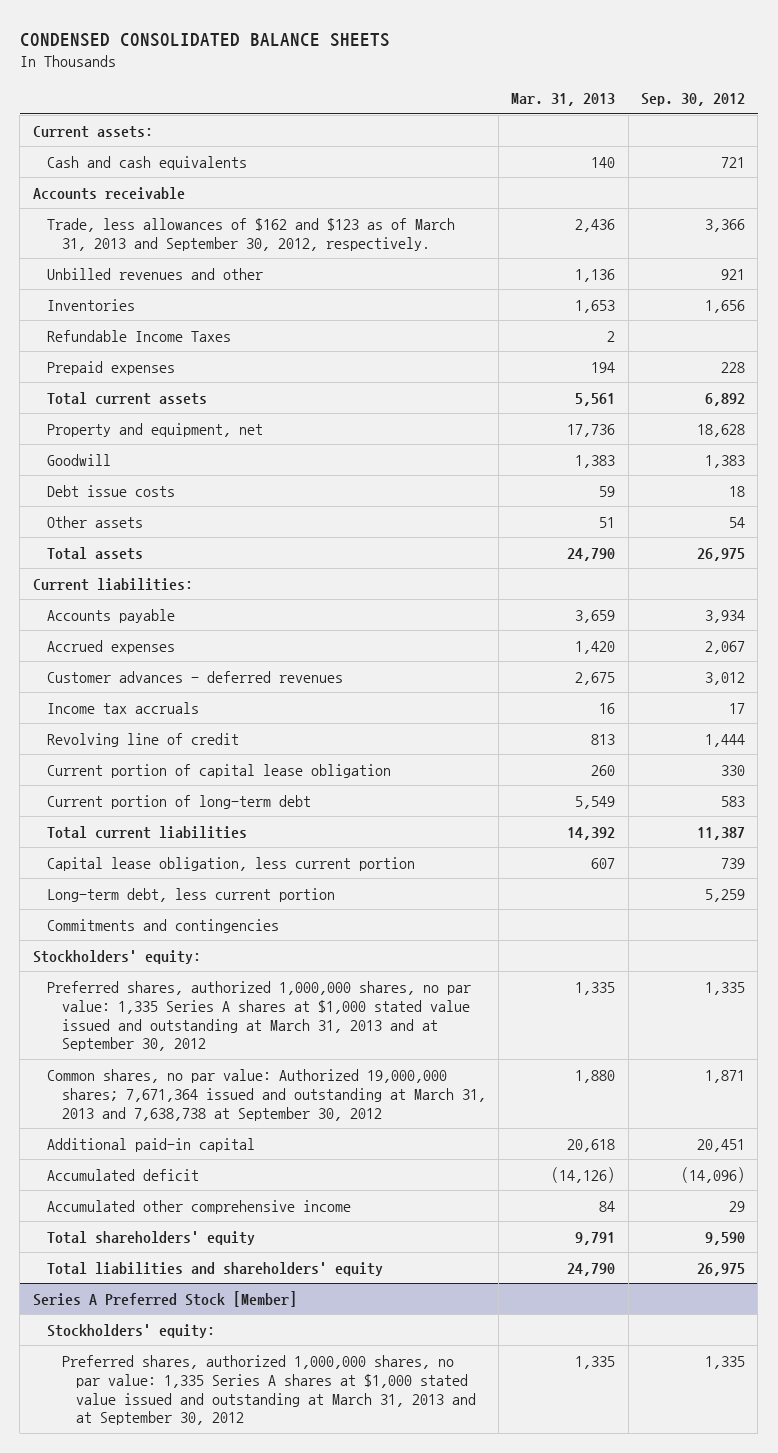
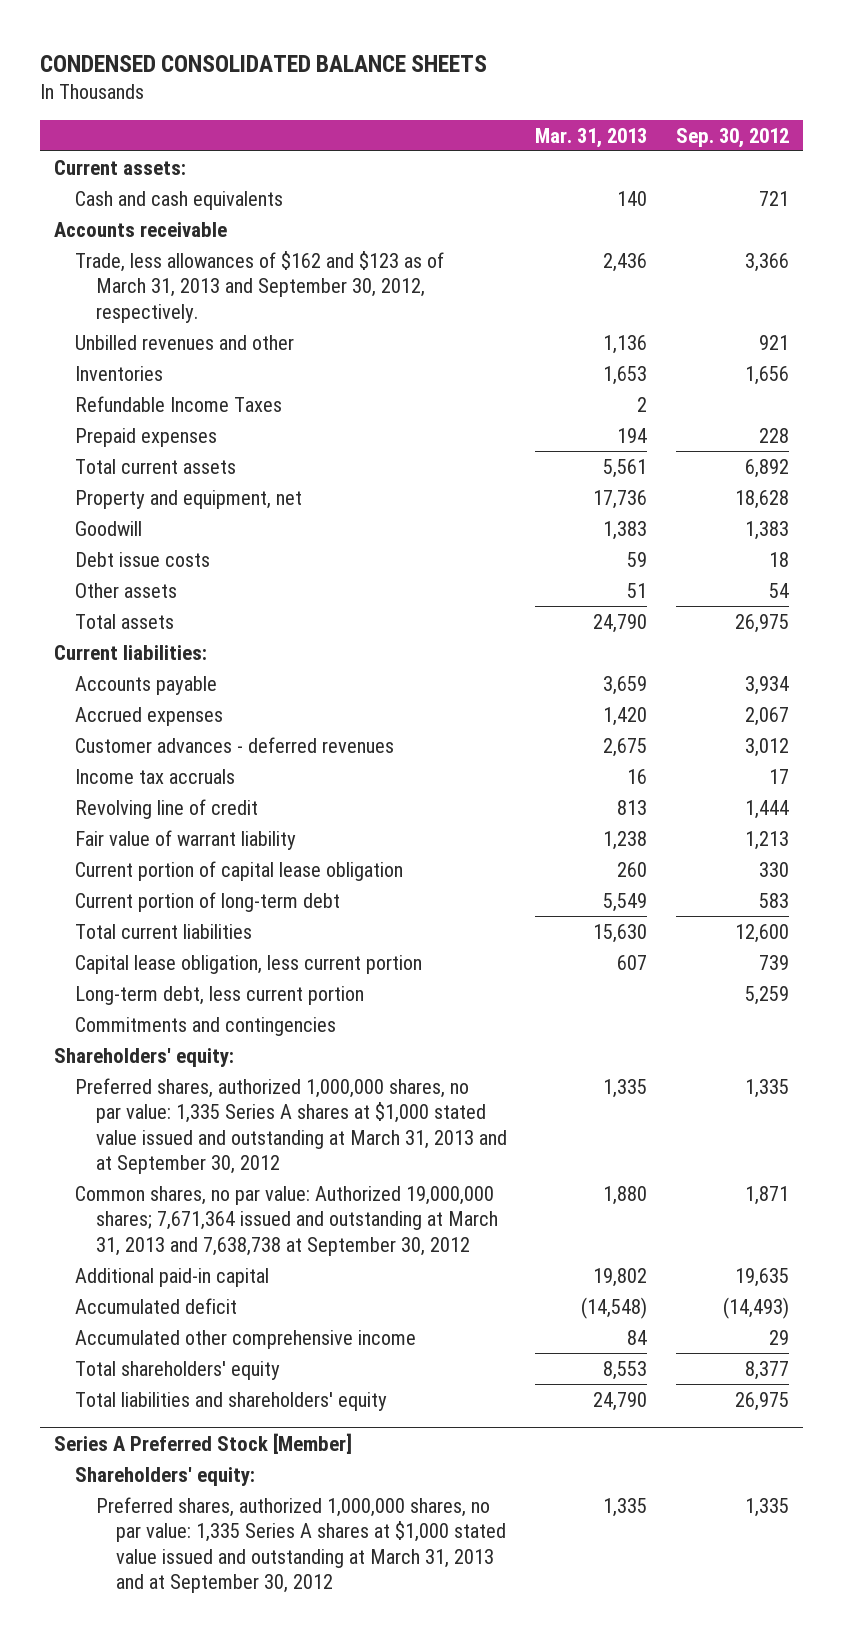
none -> [74,829,296,850] Fair value of warrant liability
[567,826,616,840] 14,392 -> [593,923,648,943] 15,630
[696,826,745,840] 11,387 -> [734,923,789,943] 12,600
[32,949,201,964] Stockholders' equity: -> [54,1047,235,1067] Shareholders' equity:
[567,1138,616,1152] 20,618 -> [593,1267,648,1287] 19,802
[696,1138,745,1152] 20,451 -> [734,1267,789,1287] 19,635
[551,1166,616,1183] (14,126) -> [581,1296,648,1319] (14,548)
[680,1166,745,1183] (14,096) -> [722,1296,789,1319] (14,493)
[575,1231,616,1245] 9,791 -> [603,1360,648,1380] 8,553
[704,1231,745,1245] 9,590 -> [744,1360,789,1380] 8,377
[47,1323,216,1338] Stockholders' equity: -> [74,1466,255,1486] Shareholders' equity:

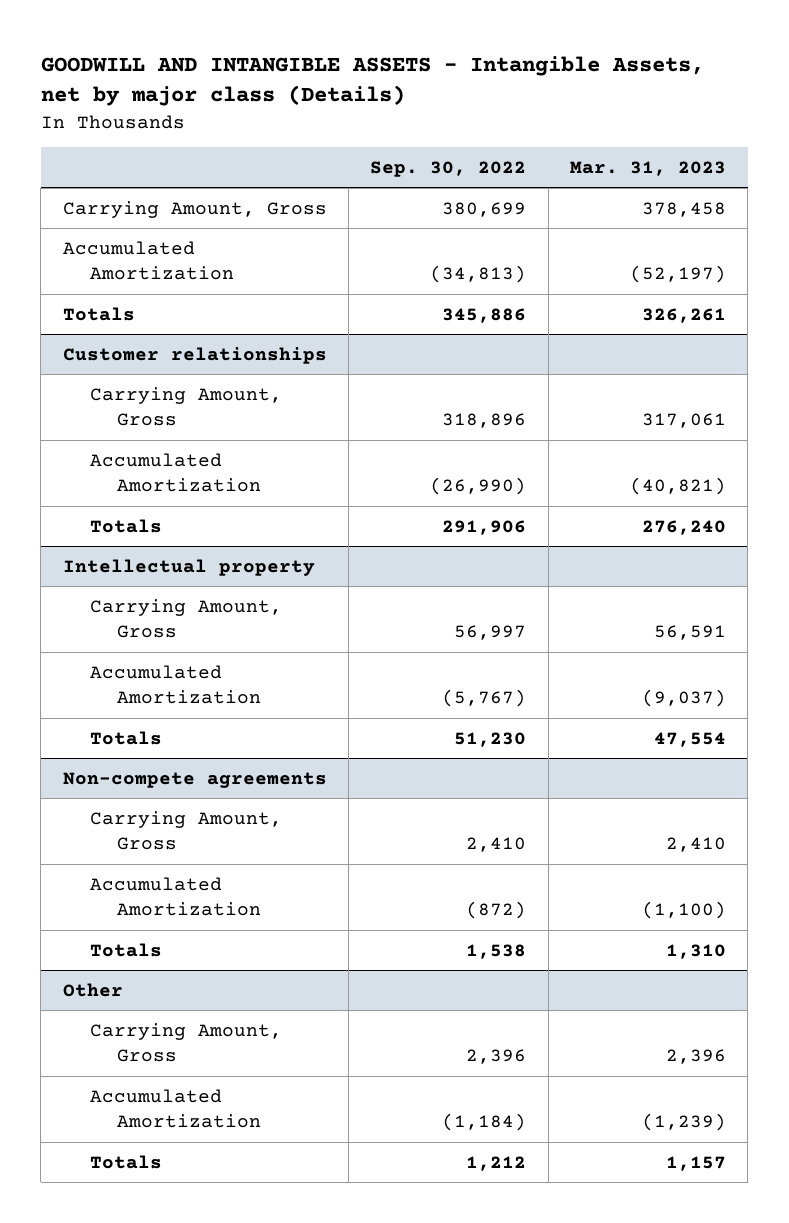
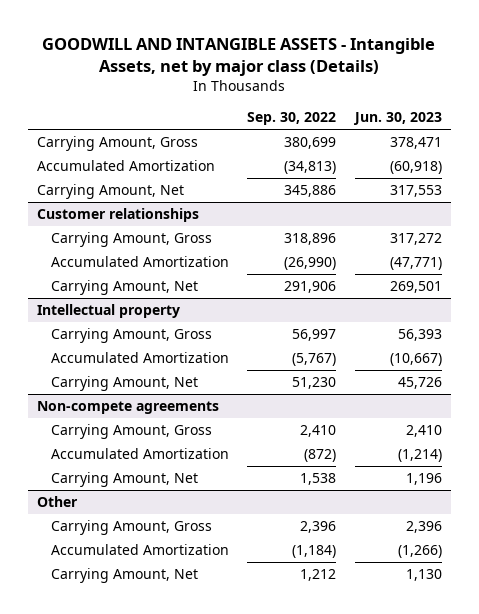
[570,160,727,176] Mar. 31, 2023 -> none
none -> [352,112,442,126] Jun. 30, 2023
[62,306,135,321] Totals -> [37,183,185,199] Carrying Amount, Net
[89,518,162,533] Totals -> [50,279,198,295] Carrying Amount, Net
[89,730,162,745] Totals -> [50,375,198,391] Carrying Amount, Net
[89,942,162,957] Totals -> [50,471,198,487] Carrying Amount, Net
[89,1154,162,1169] Totals -> [50,567,198,583] Carrying Amount, Net

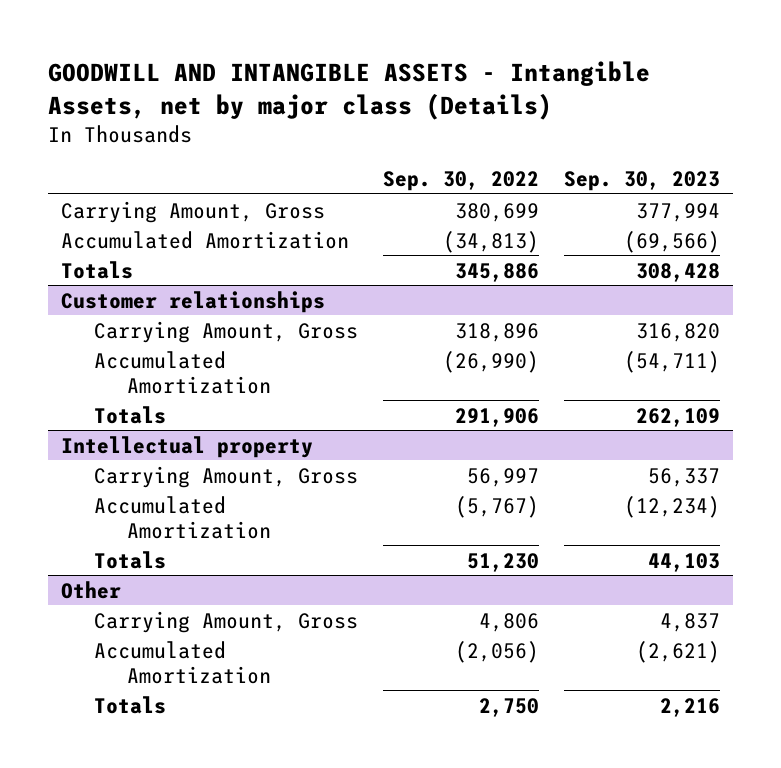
[352,112,442,126] Jun. 30, 2023 -> none
none -> [564,170,721,191] Sep. 30, 2023
[37,183,185,199] Carrying Amount, Net -> [60,260,133,279] Totals
[50,279,198,295] Carrying Amount, Net -> [93,405,166,424] Totals
[37,400,220,414] Non-compete agreements -> none
[50,423,212,439] Carrying Amount, Gross -> none
[50,447,229,459] Accumulated Amortization -> none
[50,471,198,487] Carrying Amount, Net -> none
[50,375,198,391] Carrying Amount, Net -> [93,550,166,569] Totals
[50,567,198,583] Carrying Amount, Net -> none
[300,520,337,533] 2,396 -> [479,612,540,632] 4,806
[292,544,337,558] (1,184) -> [455,640,540,663] (2,056)
none -> [93,695,166,714] Totals

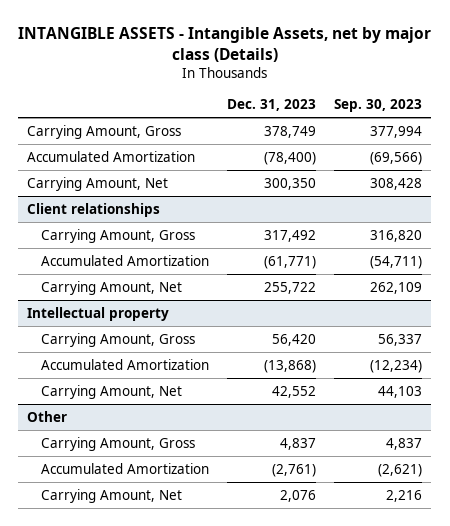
[48,60,651,120] GOODWILL AND INTANGIBLE ASSETS - Intangible Assets, net by major class (Details) -> [17,27,431,62] INTANGIBLE ASSETS - Intangible Assets, net by major class (Details)
[383,170,540,191] Sep. 30, 2022 -> none
none -> [226,99,316,112] Dec. 31, 2023
[60,260,133,279] Totals -> [27,176,169,191] Carrying Amount, Net
[60,290,325,313] Customer relationships -> [27,202,161,217] Client relationships
[93,405,166,424] Totals -> [40,280,182,295] Carrying Amount, Net
[93,550,166,569] Totals -> [40,384,182,399] Carrying Amount, Net
[93,695,166,714] Totals -> [40,488,182,503] Carrying Amount, Net

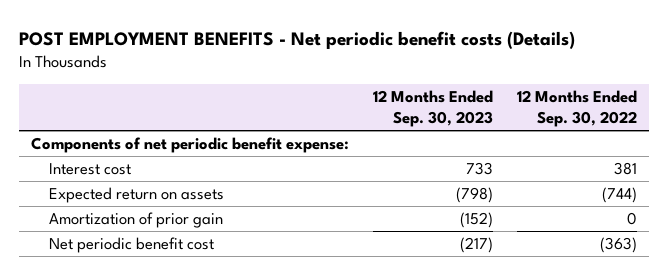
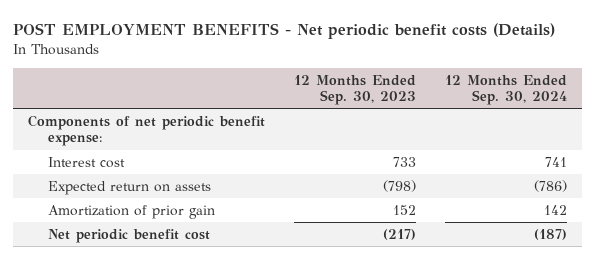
[517,90,638,128] 12 Months Ended Sep. 30, 2022 -> none
none -> [445,74,568,105] 12 Months Ended Sep. 30, 2024
[460,212,494,229] (152) -> [393,204,417,215] 152

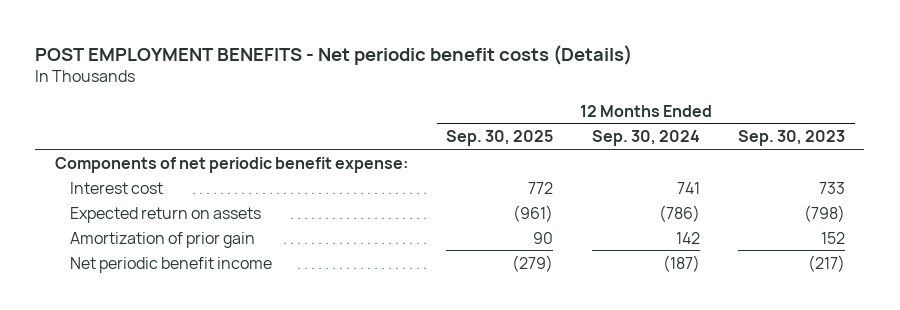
none -> [446,130,554,147] Sep. 30, 2025
[47,228,210,243] Net periodic benefit cost -> [70,256,273,273] Net periodic benefit income

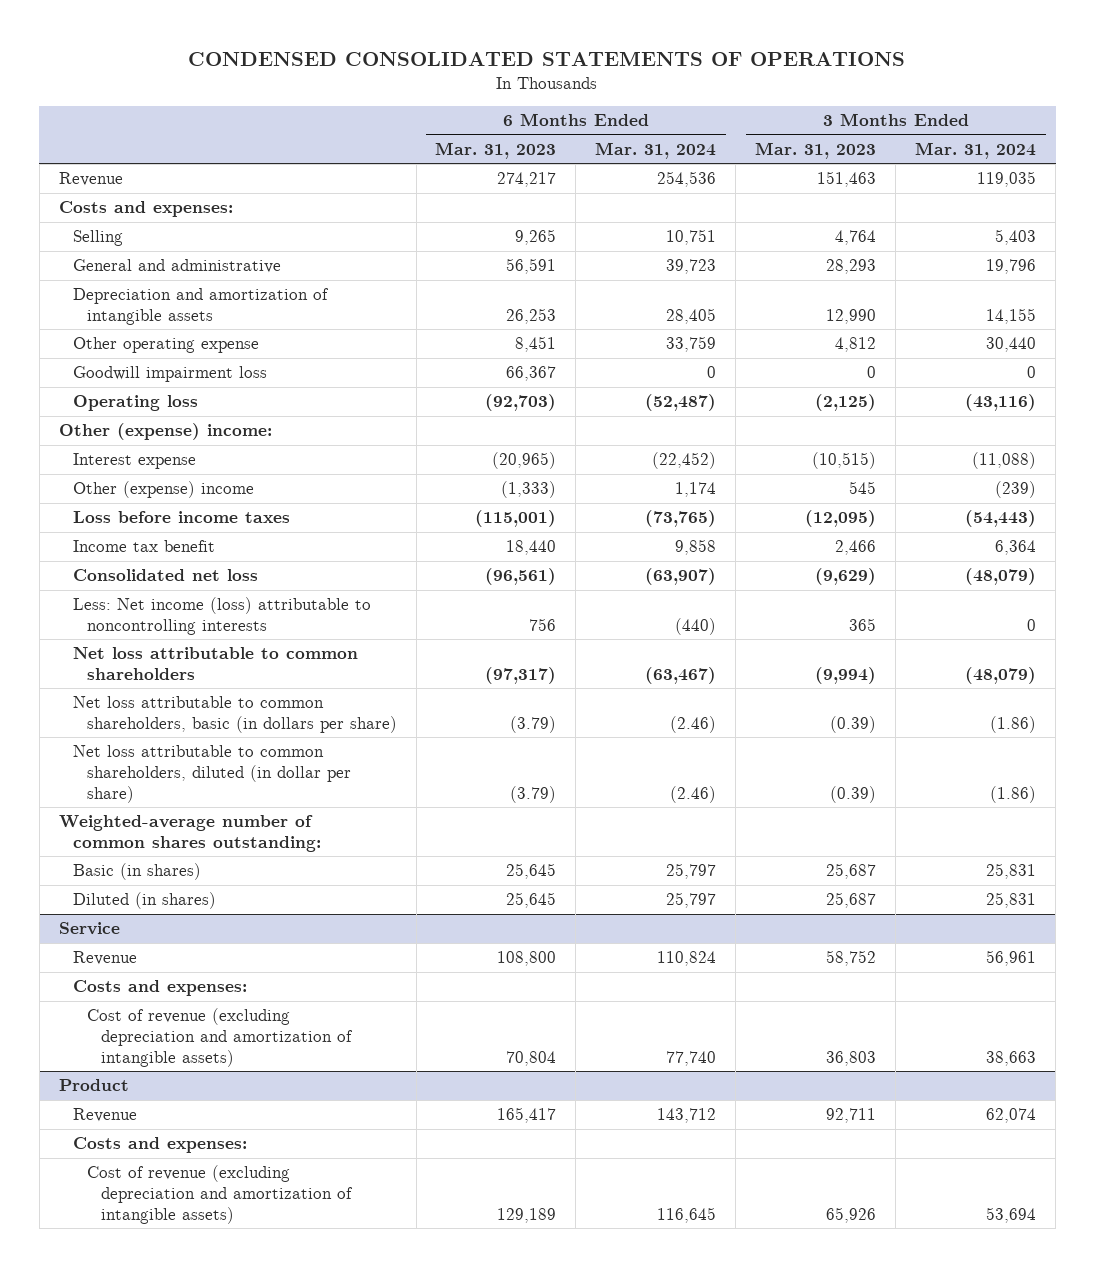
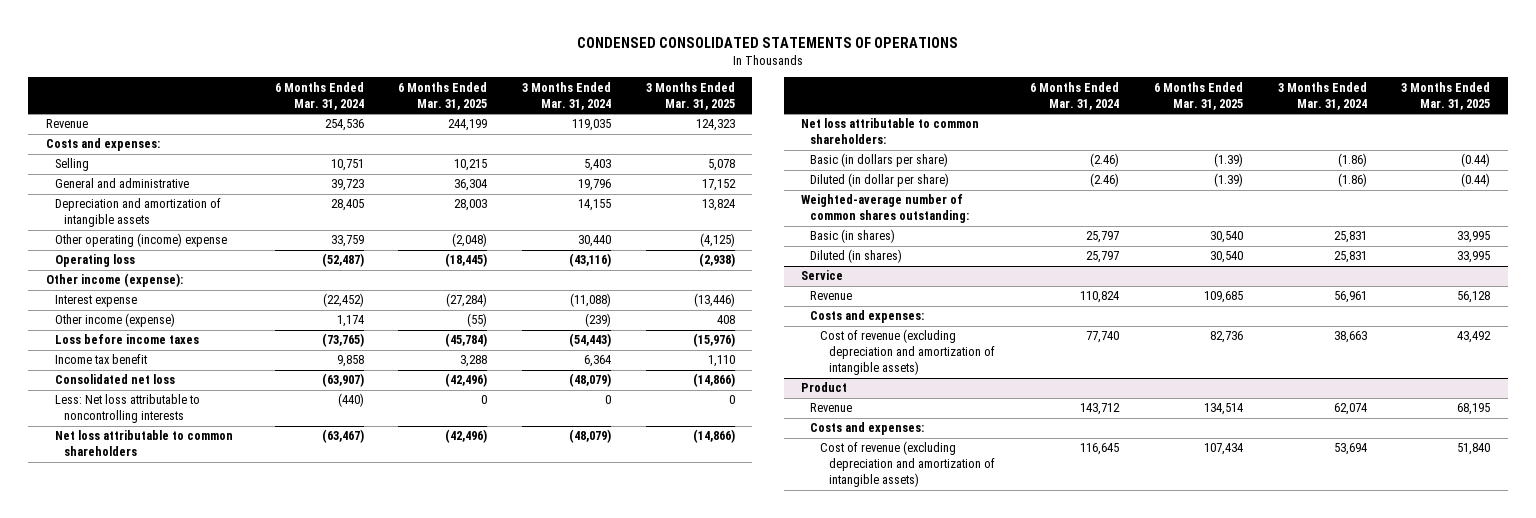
[435,141,557,159] Mar. 31, 2023 -> none
[755,141,877,159] Mar. 31, 2023 -> none
none -> [398,81,488,110] 6 Months Ended Mar. 31, 2025
none -> [645,81,735,110] 3 Months Ended Mar. 31, 2025
[72,366,267,383] Goodwill impairment loss -> none
[72,337,259,354] Other operating expense -> [55,233,228,248] Other operating (income) expense
[58,423,272,441] Other (expense) income: -> [45,273,183,288] Other income (expense):
[72,481,254,499] Other (expense) income -> [55,313,176,328] Other income (expense)
[72,597,371,636] Less: Net income (loss) attributable to noncontrolling interests -> [55,394,201,424] Less: Net loss attributable to noncontrolling interests
none -> [801,118,980,145] Net loss attributable to common shareholders:
[72,696,397,734] Net loss attributable to common shareholders, basic (in dollars per share) -> [810,153,949,168] Basic (in dollars per share)
[72,745,351,803] Net loss attributable to common shareholders, diluted (in dollar per share) -> [810,173,950,188] Diluted (in dollar per share)

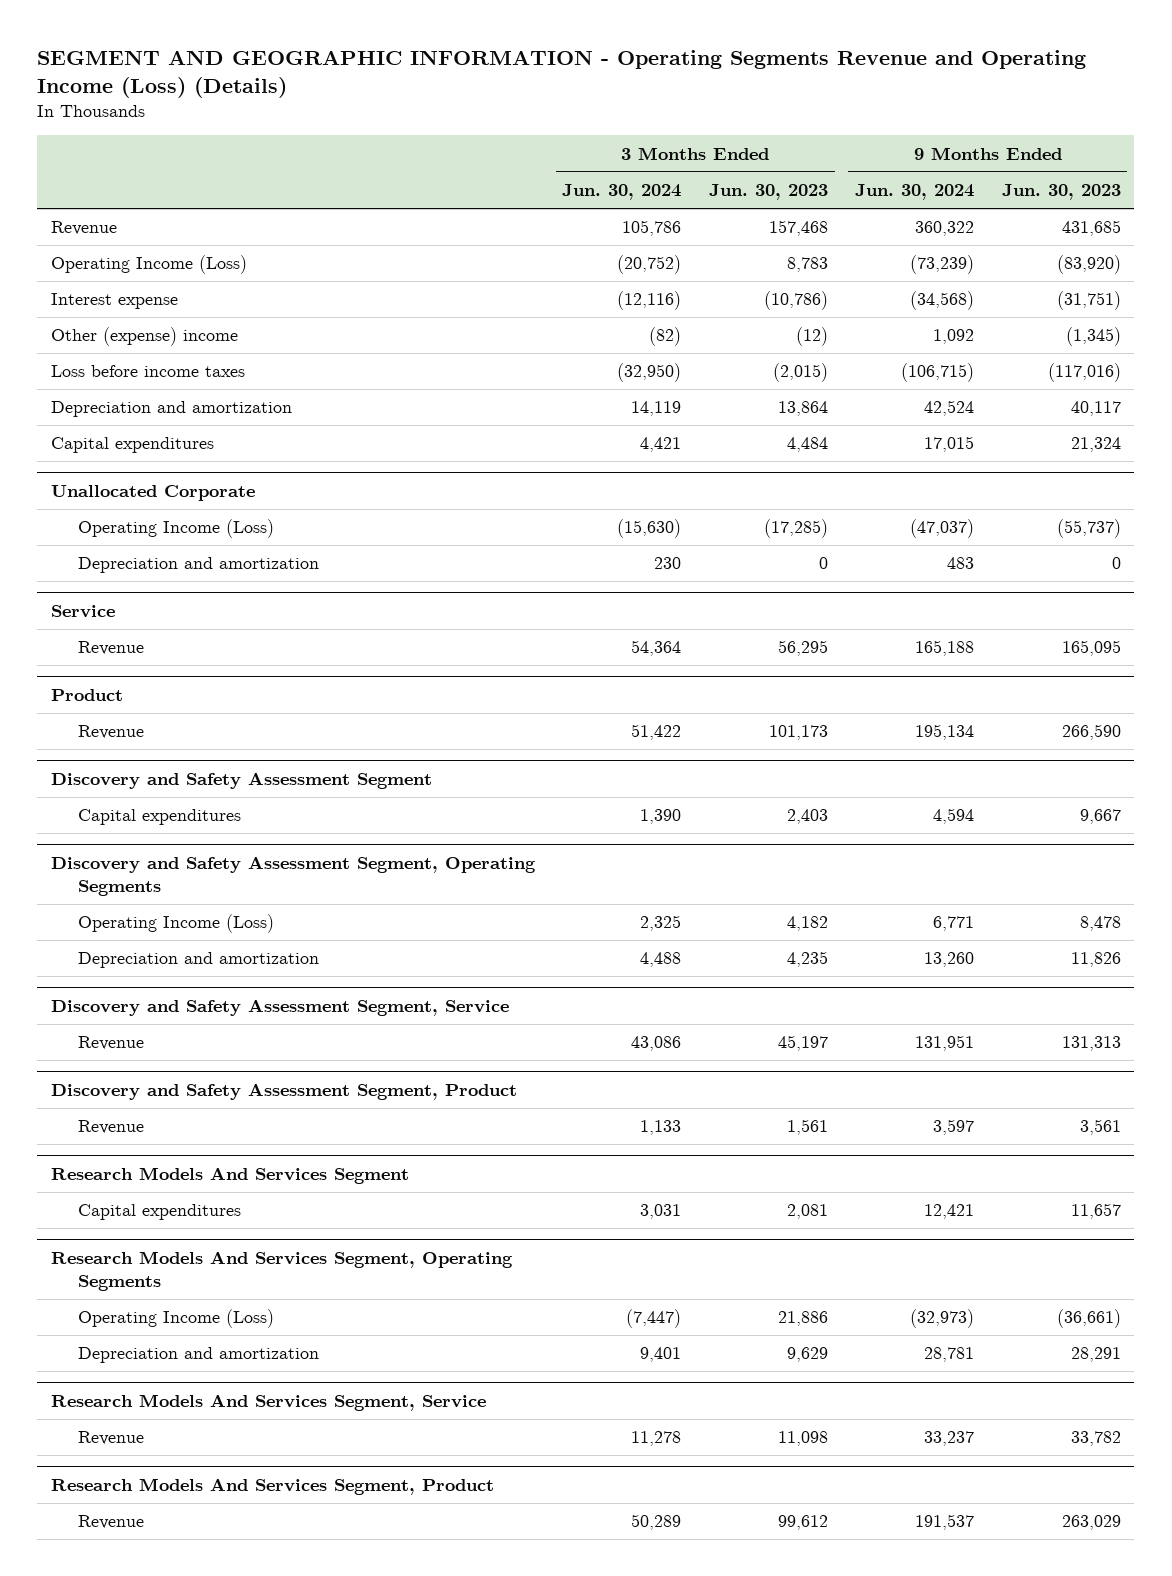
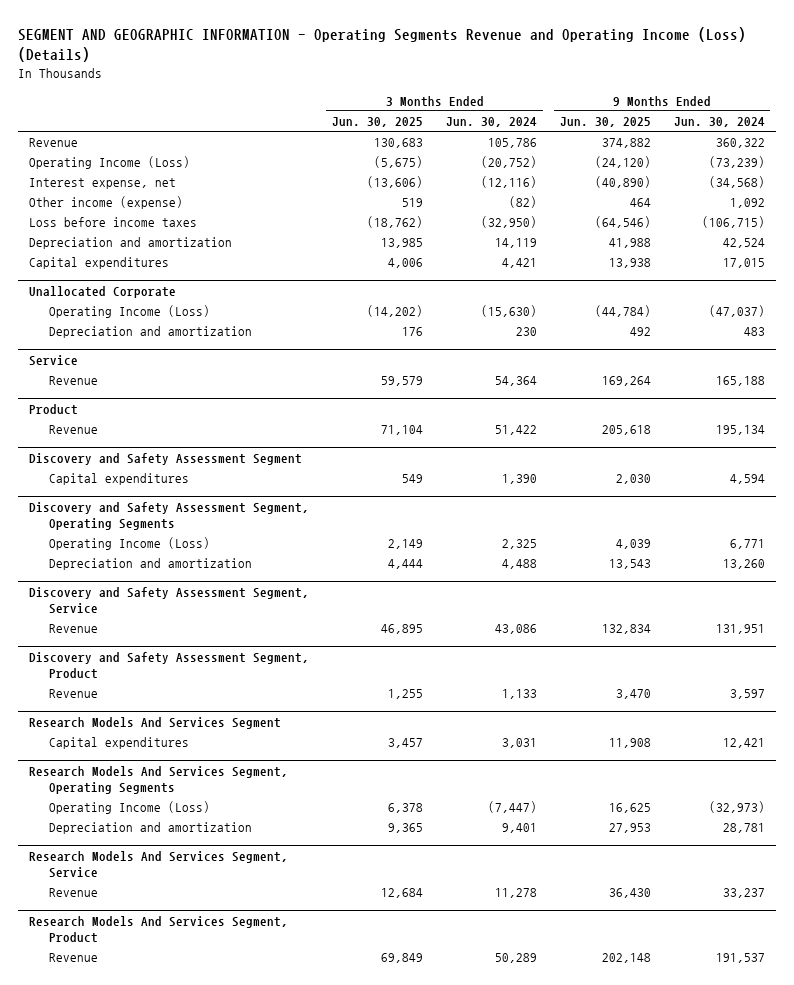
[708,184,828,201] Jun. 30, 2023 -> none
[1001,184,1121,201] Jun. 30, 2023 -> none
none -> [332,117,424,128] Jun. 30, 2025
none -> [559,117,651,128] Jun. 30, 2025
[50,293,178,310] Interest expense -> [29,178,177,190] Interest expense, net
[50,327,238,347] Other (expense) income -> [29,196,184,210] Other income (expense)

